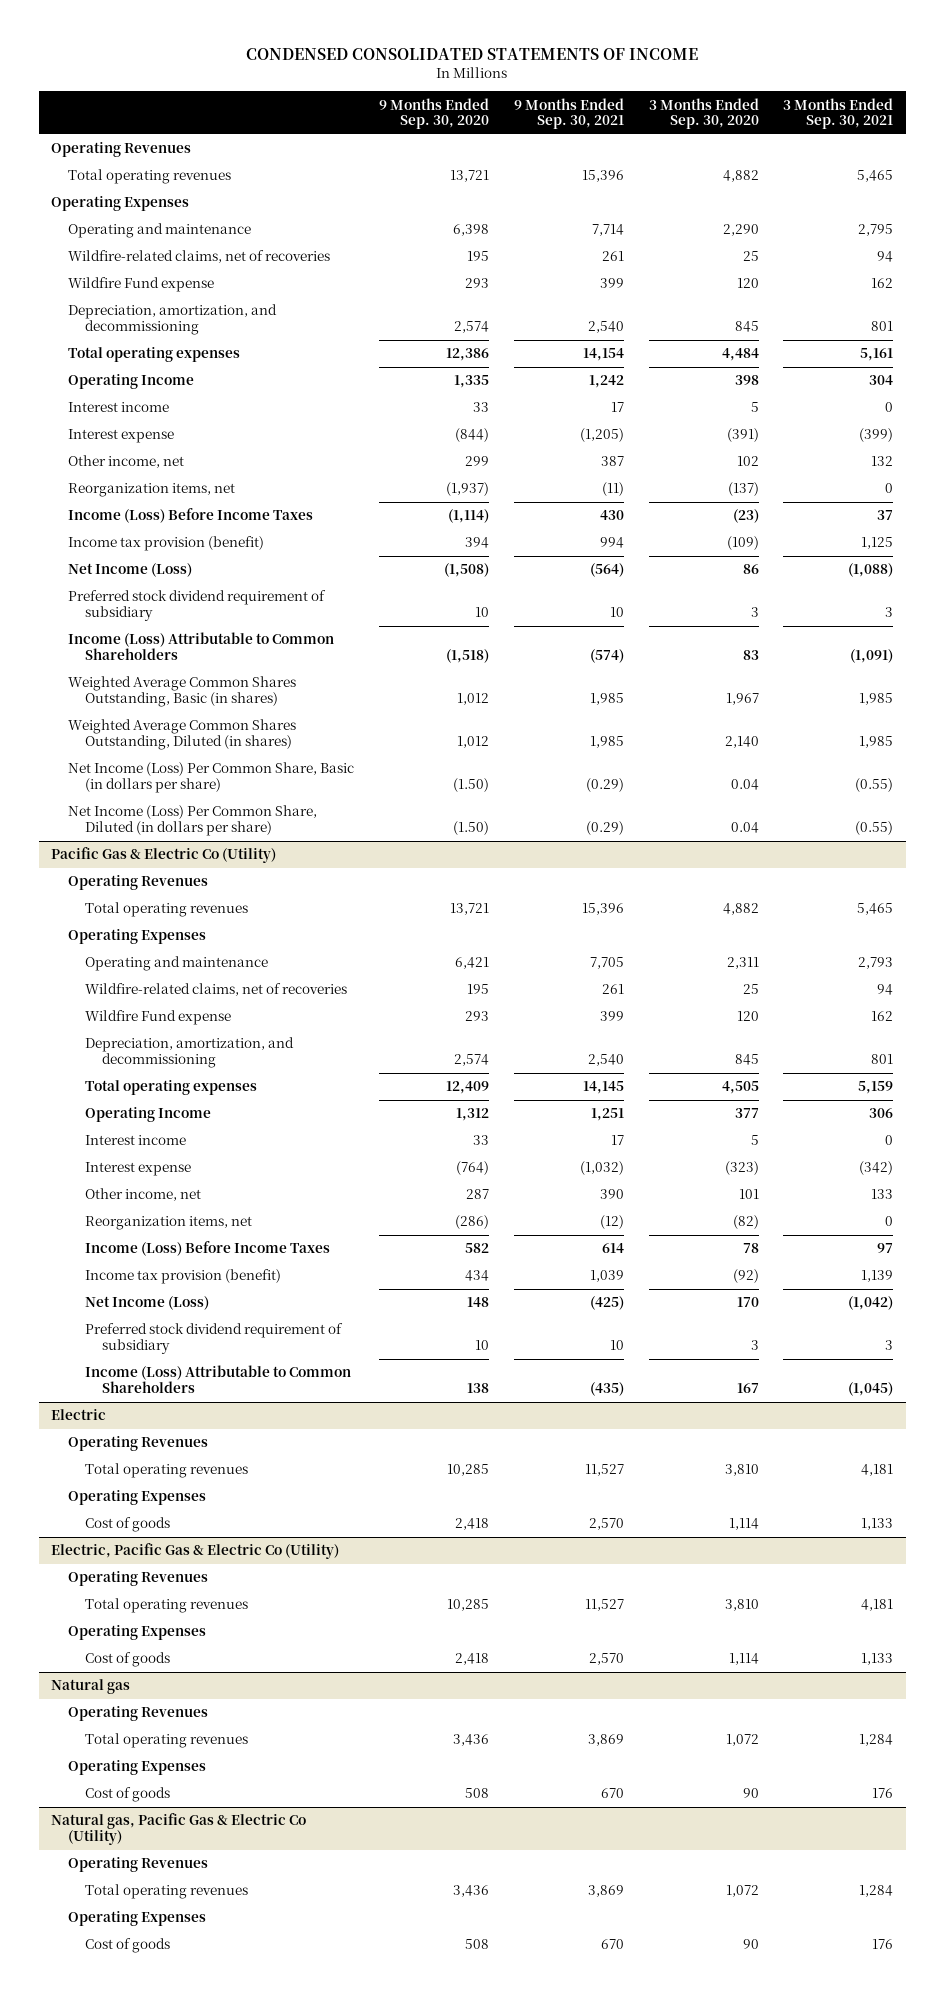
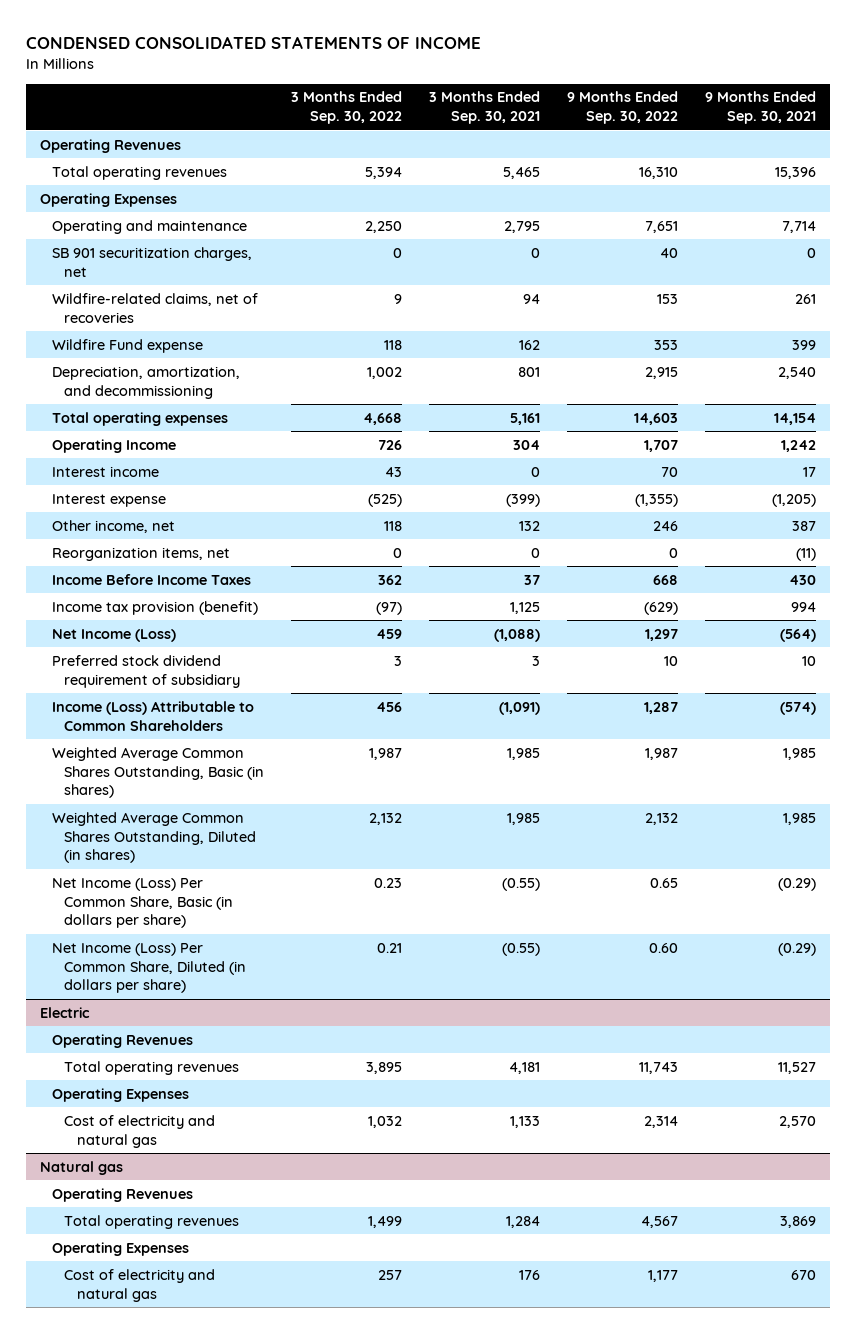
[378,97,489,130] 9 Months Ended Sep. 30, 2020 -> none
[648,97,759,130] 3 Months Ended Sep. 30, 2020 -> none
none -> [291,91,403,125] 3 Months Ended Sep. 30, 2022
none -> [567,91,679,125] 9 Months Ended Sep. 30, 2022
none -> [52,246,253,277] SB 901 securitization charges, net
[67,508,313,524] Income (Loss) Before Income Taxes -> [52,573,252,585] Income Before Income Taxes
[51,847,277,864] Pacific Gas & Electric Co (Utility) -> none
[67,875,208,891] Operating Revenues -> none
[84,902,248,918] Total operating revenues -> none
[67,929,206,945] Operating Expenses -> none
[84,956,268,972] Operating and maintenance -> none
[84,983,347,997] Wildfire-related claims, net of recoveries -> none
[84,1010,231,1026] Wildfire Fund expense -> none
[84,1037,294,1069] Depreciation, amortization, and decommissioning -> none
[84,1080,257,1096] Total operating expenses -> none
[84,1107,211,1123] Operating Income -> none
[84,1135,186,1146] Interest income -> none
[84,1162,191,1177] Interest expense -> none
[84,1188,201,1202] Other income, net -> none
[84,1216,252,1231] Reorganization items, net -> none
[84,1241,330,1257] Income (Loss) Before Income Taxes -> none
[84,1269,281,1285] Income tax provision (benefit) -> none
[84,1296,209,1311] Net Income (Loss) -> none
[84,1323,343,1355] Preferred stock dividend requirement of subsidiary -> none
[84,1365,351,1394] Income (Loss) Attributable to Common Shareholders -> none
[51,1543,340,1560] Electric, Pacific Gas & Electric Co (Utility) -> none
[67,1571,208,1587] Operating Revenues -> none
[84,1598,248,1614] Total operating revenues -> none
[67,1625,206,1641] Operating Expenses -> none
[84,1652,170,1668] Cost of goods -> none
[84,1517,170,1533] Cost of goods -> [64,1114,216,1148] Cost of electricity and natural gas
[51,1813,307,1846] Natural gas, Pacific Gas & Electric Co (Utility) -> none
[67,1857,208,1873] Operating Revenues -> none
[84,1884,248,1900] Total operating revenues -> none
[67,1911,206,1927] Operating Expenses -> none
[84,1938,170,1954] Cost of goods -> none
[84,1787,170,1803] Cost of goods -> [64,1268,216,1302] Cost of electricity and natural gas

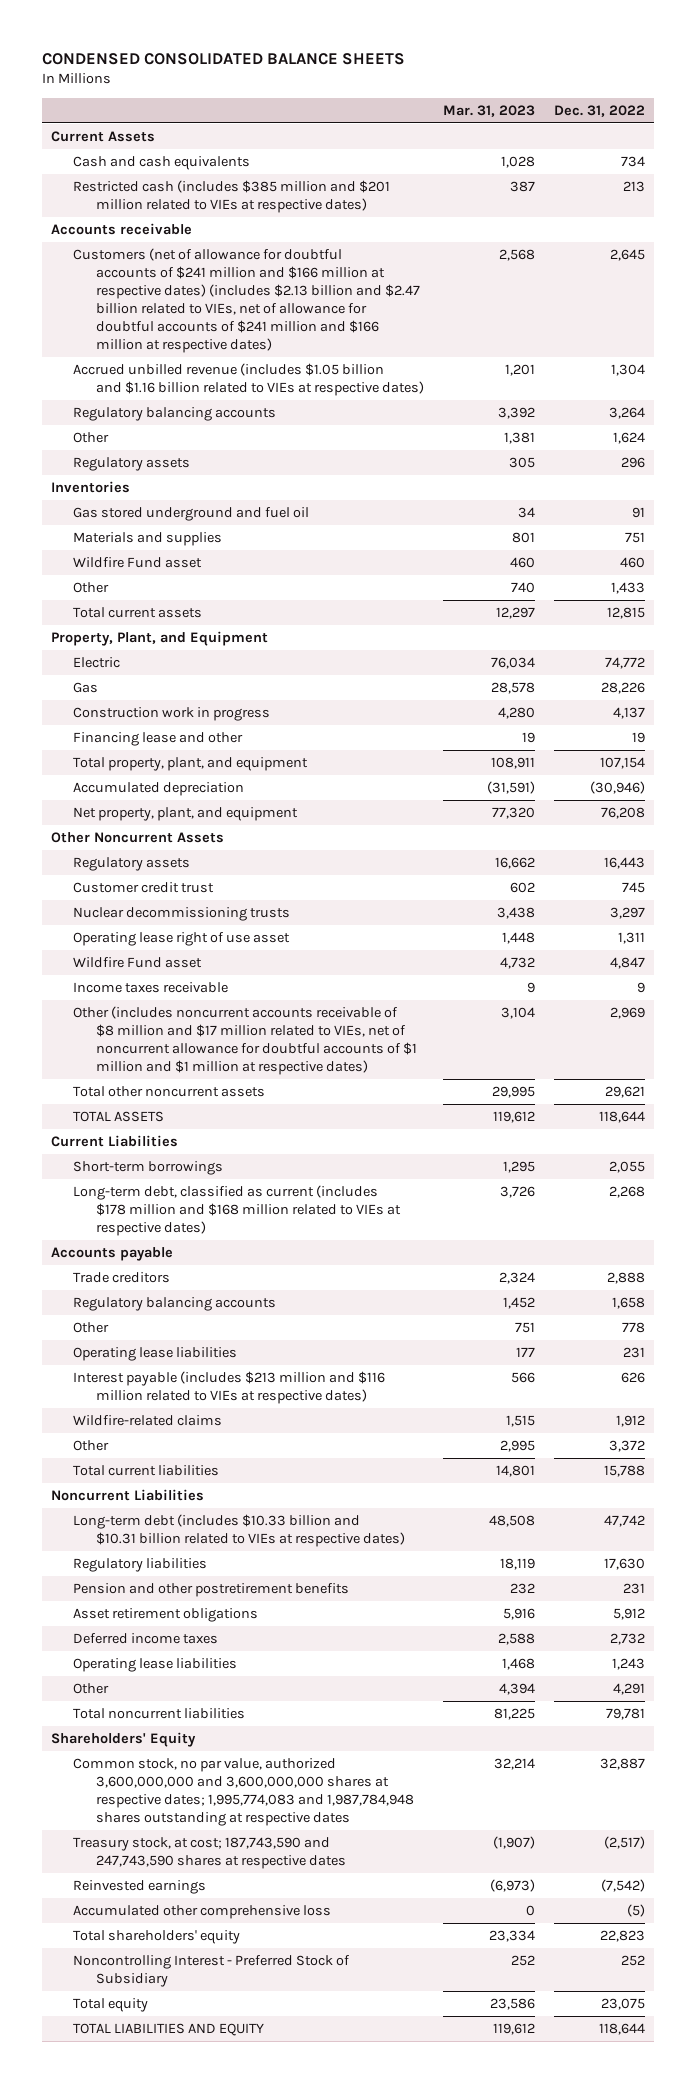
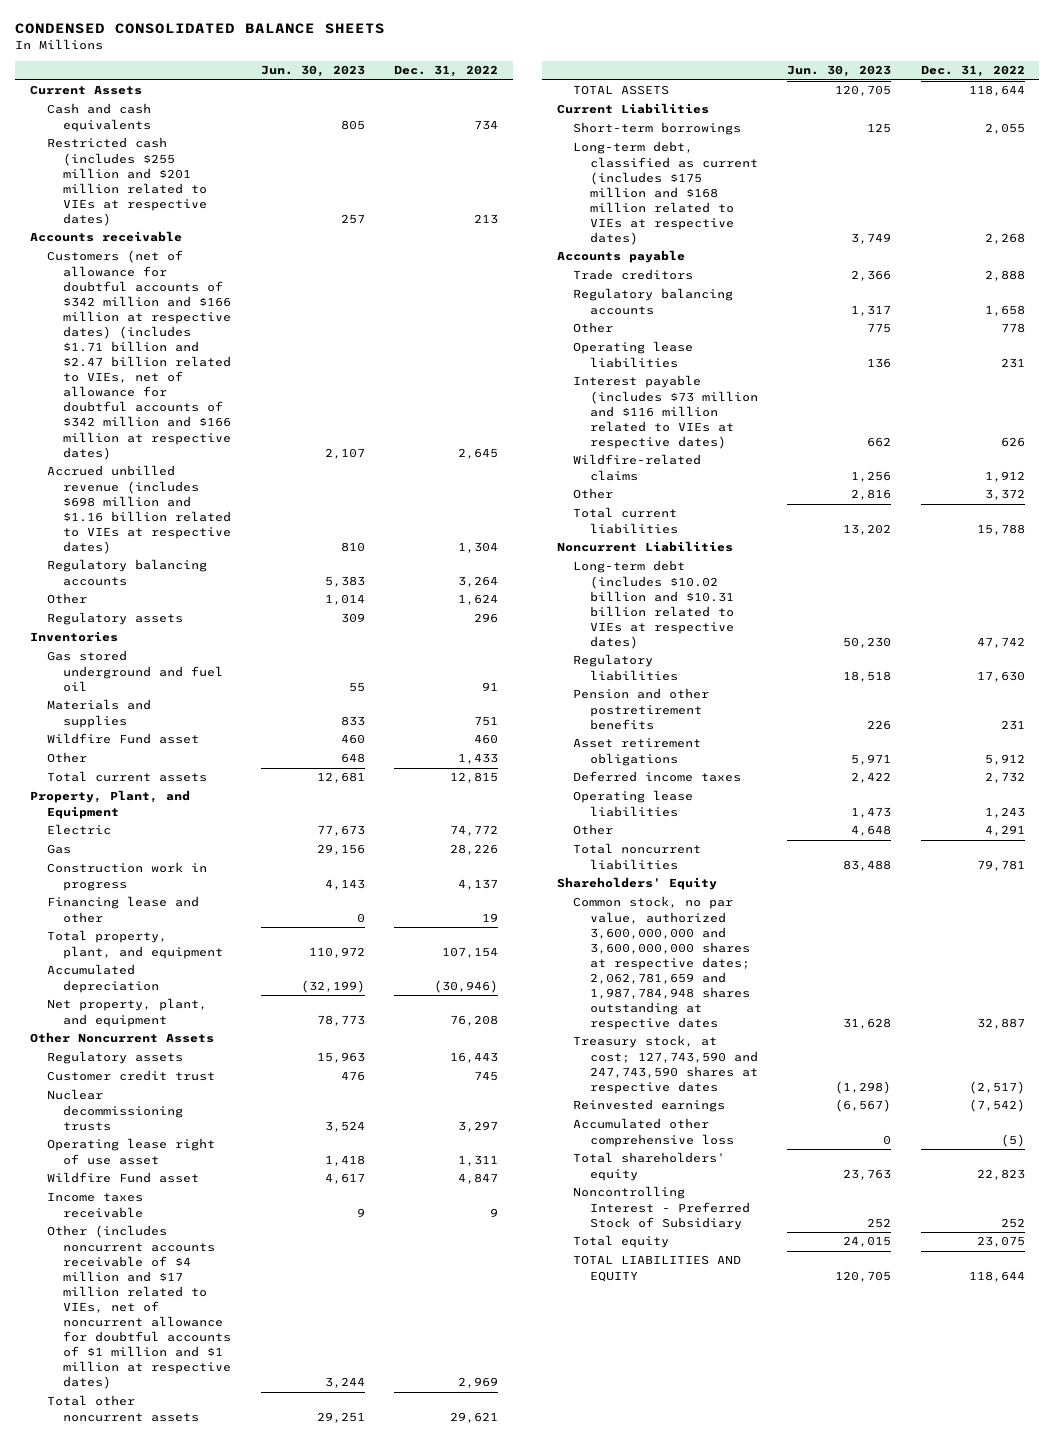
[442,104,535,117] Mar. 31, 2023 -> none
none -> [260,65,365,78] Jun. 30, 2023
[73,180,391,213] Restricted cash (includes $385 million and $201 million related to VIEs at respective dates) -> [46,137,208,226] Restricted cash (includes $255 million and $201 million related to VIEs at respective dates)
[73,248,420,353] Customers (net of allowance for doubtful accounts of $241 million and $166 million at respective dates) (includes $2.13 billion and $2.47 billion related to VIEs, net of allowance for doubtful accounts of $241 million and $166 million at respective dates) -> [46,250,232,460] Customers (net of allowance for doubtful accounts of $342 million and $166 million at respective dates) (includes $1.71 billion and $2.47 billion related to VIEs, net of allowance for doubtful accounts of $342 million and $166 million at respective dates)
[73,363,424,396] Accrued unbilled revenue (includes $1.05 billion and $1.16 billion related to VIEs at respective dates) -> [46,465,232,554] Accrued unbilled revenue (includes $698 million and $1.16 billion related to VIEs at respective dates)
[73,1006,417,1075] Other (includes noncurrent accounts receivable of $8 million and $17 million related to VIEs, net of noncurrent allowance for doubtful accounts of $1 million and $1 million at respective dates) -> [46,1225,232,1390] Other (includes noncurrent accounts receivable of $4 million and $17 million related to VIEs, net of noncurrent allowance for doubtful accounts of $1 million and $1 million at respective dates)
[73,1185,401,1236] Long-term debt, classified as current (includes $178 million and $168 million related to VIEs at respective dates) -> [573,141,758,246] Long-term debt, classified as current (includes $175 million and $168 million related to VIEs at respective dates)
[73,1371,386,1404] Interest payable (includes $213 million and $116 million related to VIEs at respective dates) -> [573,375,758,449] Interest payable (includes $73 million and $116 million related to VIEs at respective dates)
[73,1514,405,1547] Long-term debt (includes $10.33 billion and $10.31 billion related to VIEs at respective dates) -> [573,560,734,649] Long-term debt (includes $10.02 billion and $10.31 billion related to VIEs at respective dates)
[73,1758,414,1826] Common stock, no par value, authorized 3,600,000,000 and 3,600,000,000 shares at respective dates; 1,995,774,083 and 1,987,784,948 shares outstanding at respective dates -> [573,896,750,1031] Common stock, no par value, authorized 3,600,000,000 and 3,600,000,000 shares at respective dates; 2,062,781,659 and 1,987,784,948 shares outstanding at respective dates
[73,1837,346,1869] Treasury stock, at cost; 187,743,590 and 247,743,590 shares at respective dates -> [573,1035,758,1094] Treasury stock, at cost; 127,743,590 and 247,743,590 shares at respective dates

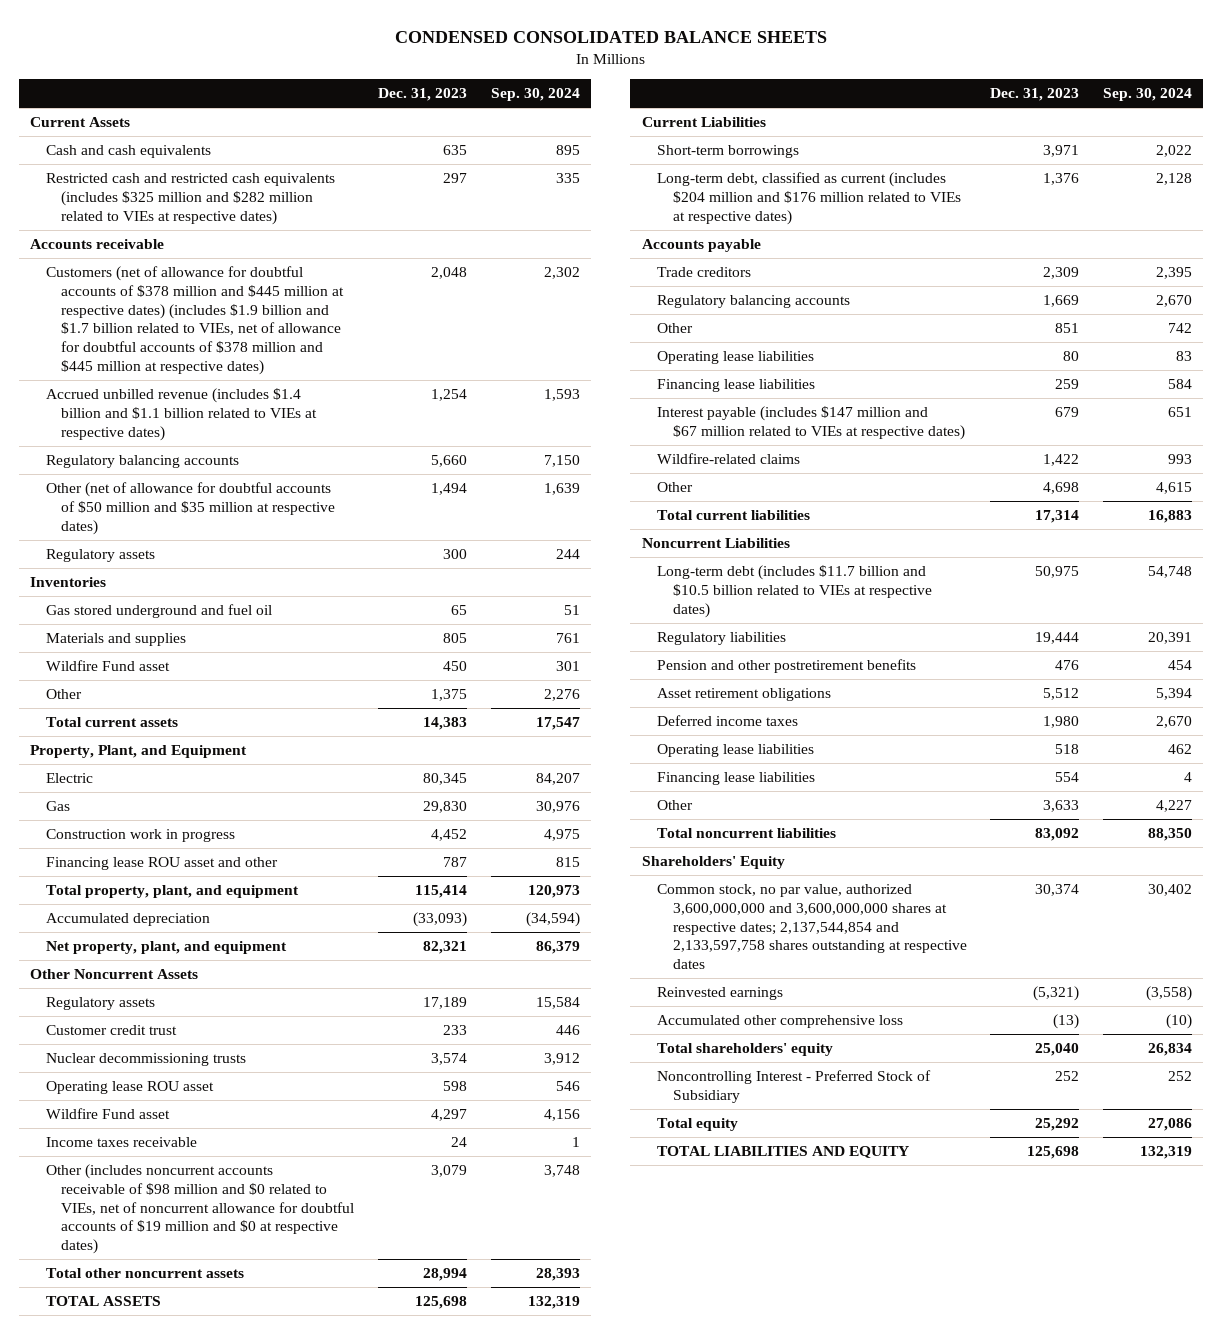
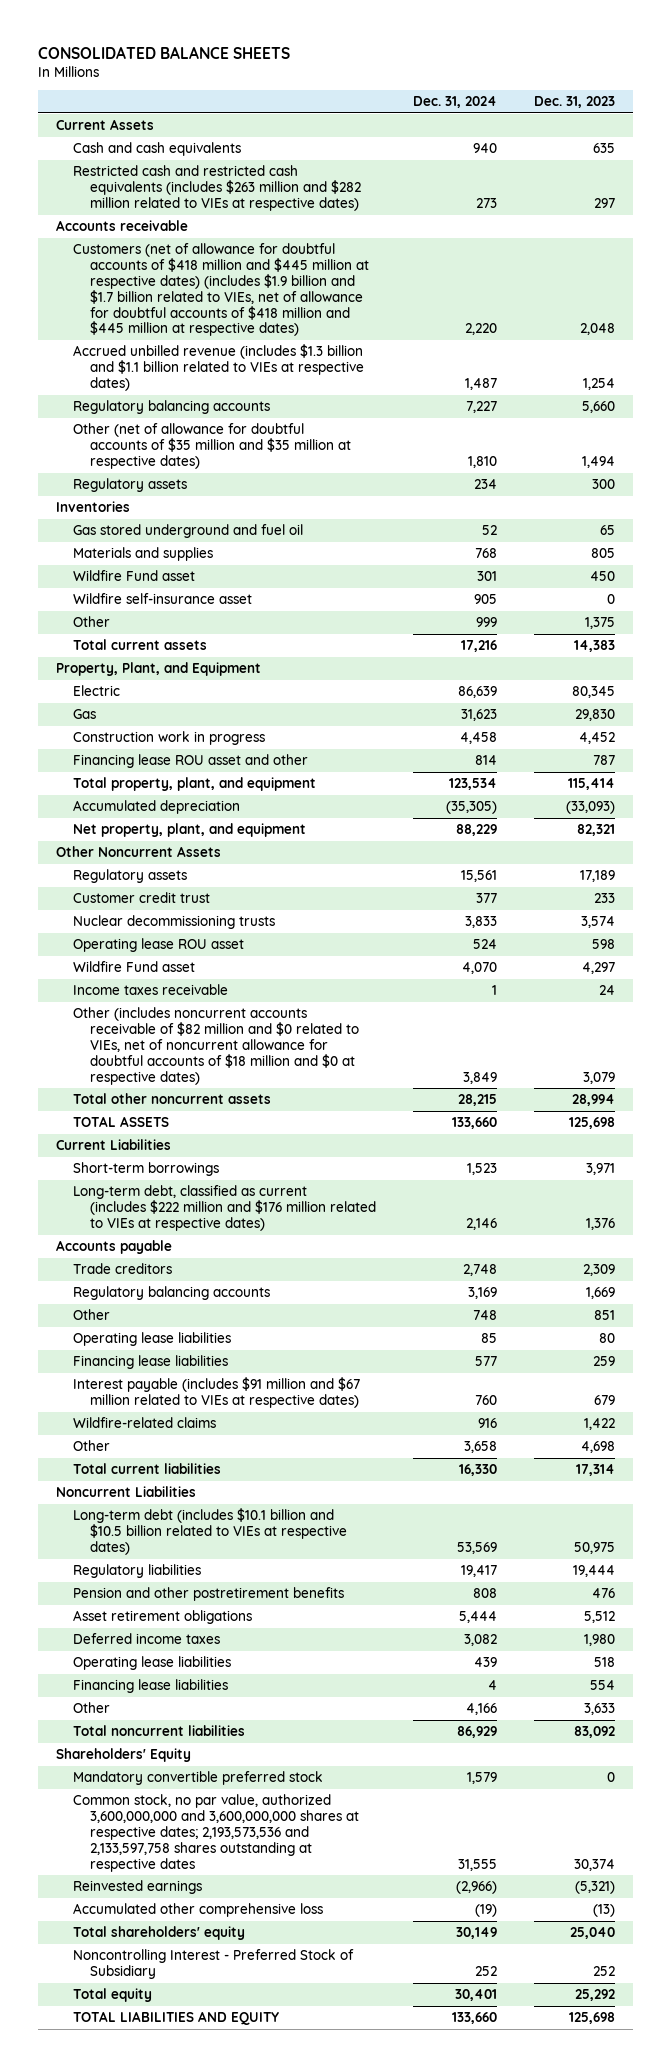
[394,30,827,43] CONDENSED CONSOLIDATED BALANCE SHEETS -> [38,45,291,59] CONSOLIDATED BALANCE SHEETS
[490,88,580,102] Sep. 30, 2024 -> none
none -> [412,95,497,108] Dec. 31, 2024
[45,173,335,225] Restricted cash and restricted cash equivalents (includes $325 million and $282 million related to VIEs at respective dates) -> [73,165,362,211] Restricted cash and restricted cash equivalents (includes $263 million and $282 million related to VIEs at respective dates)
[45,266,344,376] Customers (net of allowance for doubtful accounts of $378 million and $445 million at respective dates) (includes $1.9 billion and $1.7 billion related to VIEs, net of allowance for doubtful accounts of $378 million and $445 million at respective dates) -> [73,243,370,337] Customers (net of allowance for doubtful accounts of $418 million and $445 million at respective dates) (includes $1.9 billion and $1.7 billion related to VIEs, net of allowance for doubtful accounts of $418 million and $445 million at respective dates)
[45,388,317,441] Accrued unbilled revenue (includes $1.4 billion and $1.1 billion related to VIEs at respective dates) -> [73,344,365,391] Accrued unbilled revenue (includes $1.3 billion and $1.1 billion related to VIEs at respective dates)
[45,482,335,535] Other (net of allowance for doubtful accounts of $50 million and $35 million at respective dates) -> [73,423,352,469] Other (net of allowance for doubtful accounts of $35 million and $35 million at respective dates)
none -> [73,593,253,605] Wildfire self-insurance asset
[45,1164,354,1255] Other (includes noncurrent accounts receivable of $98 million and $0 related to VIEs, net of noncurrent allowance for doubtful accounts of $19 million and $0 at respective dates) -> [73,1007,360,1085] Other (includes noncurrent accounts receivable of $82 million and $0 related to VIEs, net of noncurrent allowance for doubtful accounts of $18 million and $0 at respective dates)
[657,172,961,225] Long-term debt, classified as current (includes $204 million and $176 million related to VIEs at respective dates) -> [73,1185,377,1231] Long-term debt, classified as current (includes $222 million and $176 million related to VIEs at respective dates)
[657,406,965,440] Interest payable (includes $147 million and $67 million related to VIEs at respective dates) -> [73,1377,361,1409] Interest payable (includes $91 million and $67 million related to VIEs at respective dates)
[657,565,932,618] Long-term debt (includes $11.7 billion and $10.5 billion related to VIEs at respective dates) -> [73,1508,348,1555] Long-term debt (includes $10.1 billion and $10.5 billion related to VIEs at respective dates)
none -> [73,1771,324,1786] Mandatory convertible preferred stock
[657,884,967,970] Common stock, no par value, authorized 3,600,000,000 and 3,600,000,000 shares at respective dates; 2,137,544,854 and 2,133,597,758 shares outstanding at respective dates -> [73,1794,360,1872] Common stock, no par value, authorized 3,600,000,000 and 3,600,000,000 shares at respective dates; 2,193,573,536 and 2,133,597,758 shares outstanding at respective dates

